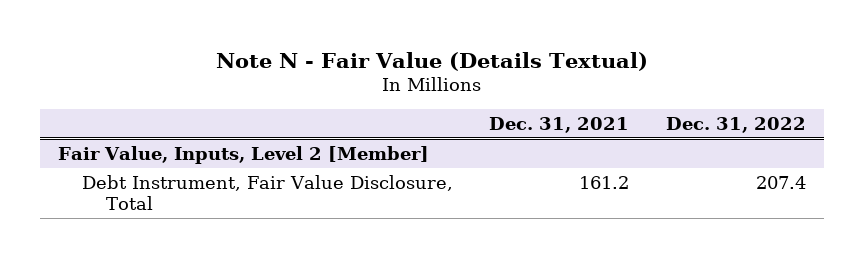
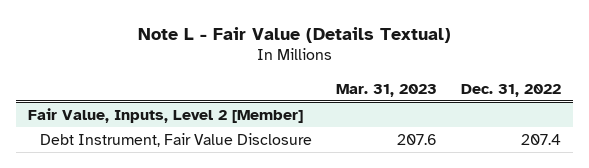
[215,51,648,71] Note N - Fair Value (Details Textual) -> [137,26,451,43] Note L - Fair Value (Details Textual)
[489,116,630,133] Dec. 31, 2021 -> none
none -> [336,83,438,97] Mar. 31, 2023
[82,174,454,211] Debt Instrument, Fair Value Disclosure, Total -> [40,132,313,147] Debt Instrument, Fair Value Disclosure

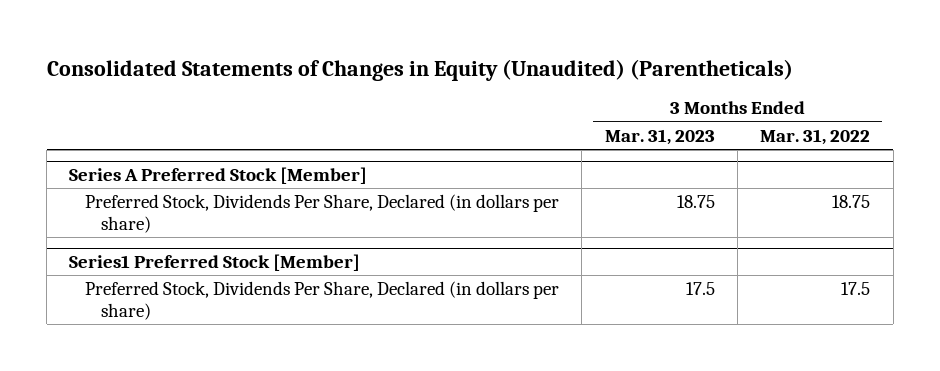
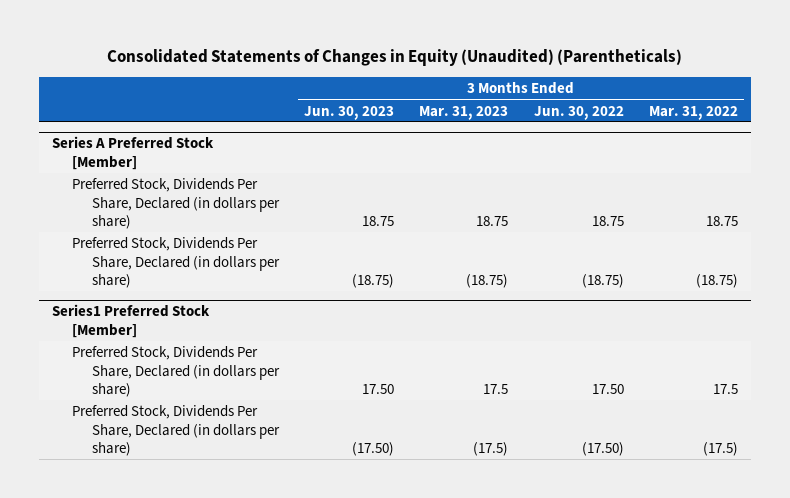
none -> [304,105,395,120] Jun. 30, 2023
none -> [533,105,624,120] Jun. 30, 2022
none -> [71,237,280,289] Preferred Stock, Dividends Per Share, Declared (in dollars per share)
none -> [71,405,280,457] Preferred Stock, Dividends Per Share, Declared (in dollars per share)

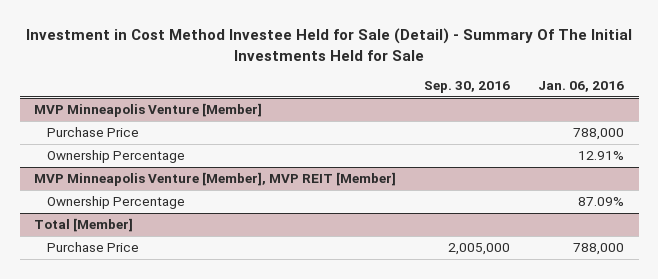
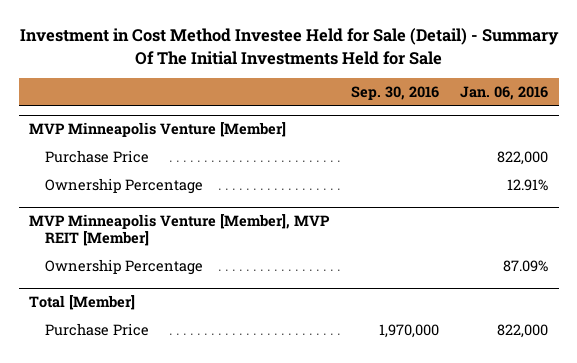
[573,127,625,140] 788,000 -> [496,150,548,165] 822,000
[448,242,511,255] 2,005,000 -> [378,323,439,338] 1,970,000
[573,242,625,255] 788,000 -> [496,323,548,338] 822,000

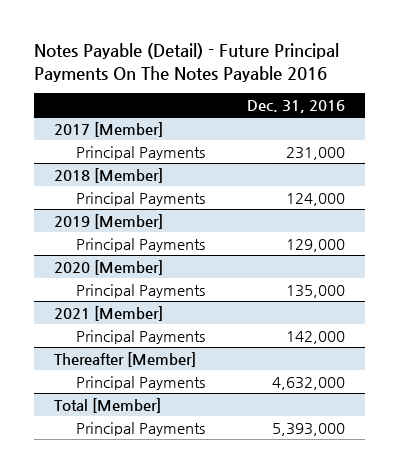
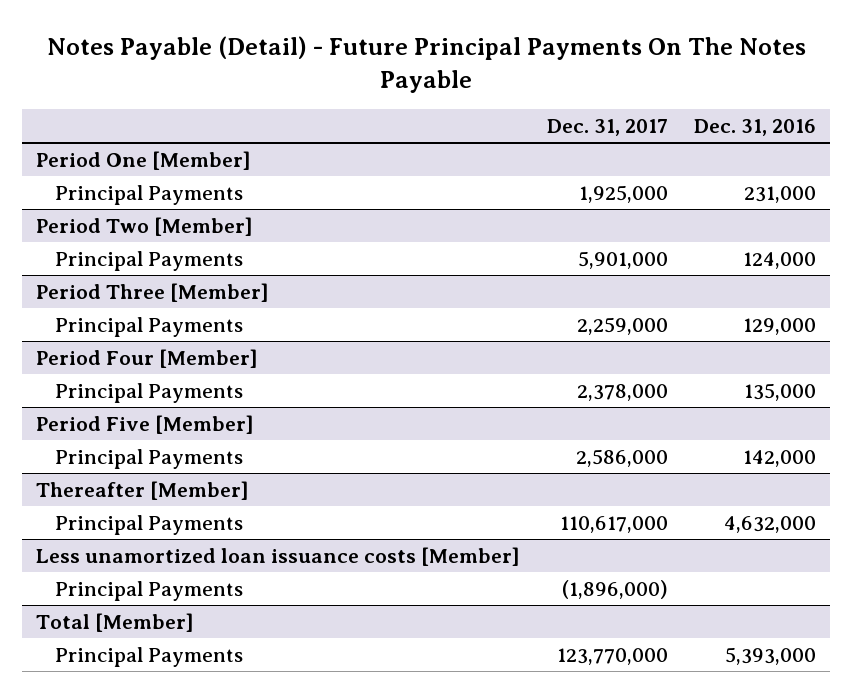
[33,43,339,82] Notes Payable (Detail) - Future Principal Payments On The Notes Payable 2016 -> [47,36,807,94] Notes Payable (Detail) - Future Principal Payments On The Notes Payable
none -> [546,119,668,137] Dec. 31, 2017
[54,121,164,137] 2017 [Member] -> [35,150,251,170] Period One [Member]
[54,167,164,183] 2018 [Member] -> [35,216,253,236] Period Two [Member]
[54,213,164,229] 2019 [Member] -> [35,282,269,302] Period Three [Member]
[54,259,164,275] 2020 [Member] -> [35,348,258,368] Period Four [Member]
[54,305,164,321] 2021 [Member] -> [35,414,254,434] Period Five [Member]
none -> [35,546,520,566] Less unamortized loan issuance costs [Member]
none -> [54,580,243,601] Principal Payments

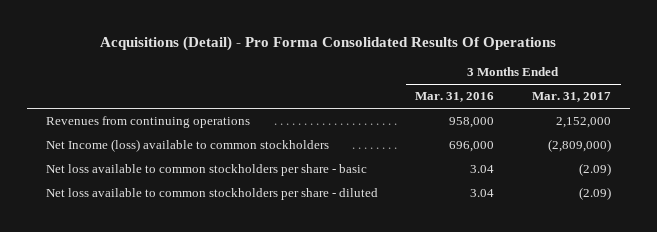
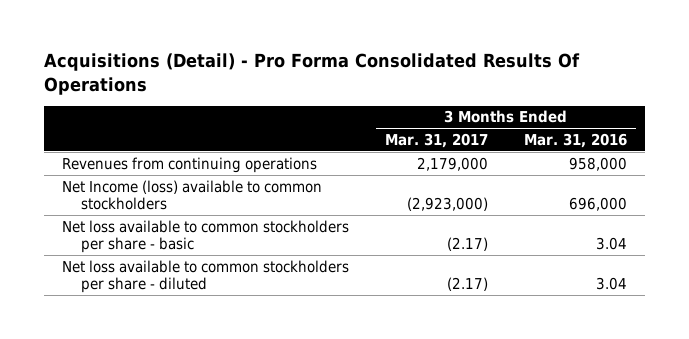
[556,117,612,129] 2,152,000 -> [416,156,488,171] 2,179,000
[548,139,612,153] (2,809,000) -> [406,197,488,212] (2,923,000)
[579,163,612,177] (2.09) -> [446,237,488,252] (2.17)
[579,187,612,201] (2.09) -> [446,277,488,292] (2.17)

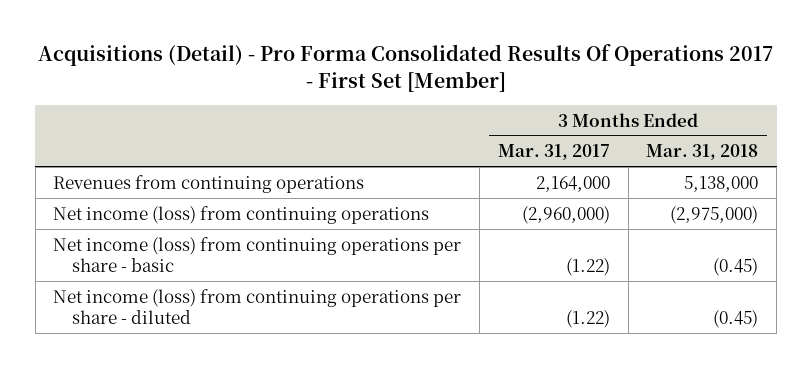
[43,53,580,95] Acquisitions (Detail) - Pro Forma Consolidated Results Of Operations -> [37,44,773,92] Acquisitions (Detail) - Pro Forma Consolidated Results Of Operations 2017 - First Set [Member]
[524,132,628,148] Mar. 31, 2016 -> none
none -> [646,144,759,161] Mar. 31, 2018
[416,156,488,171] 2,179,000 -> [535,175,610,192] 2,164,000
[61,179,322,211] Net Income (loss) available to common stockholders -> [53,205,430,224] Net income (loss) from continuing operations
[406,197,488,212] (2,923,000) -> [521,205,610,224] (2,960,000)
[61,219,349,254] Net loss available to common stockholders per share - basic -> [53,236,462,273] Net income (loss) from continuing operations per share - basic
[446,237,488,252] (2.17) -> [565,258,610,277] (1.22)
[61,259,349,294] Net loss available to common stockholders per share - diluted -> [53,288,462,325] Net income (loss) from continuing operations per share - diluted
[446,277,488,292] (2.17) -> [565,310,610,329] (1.22)

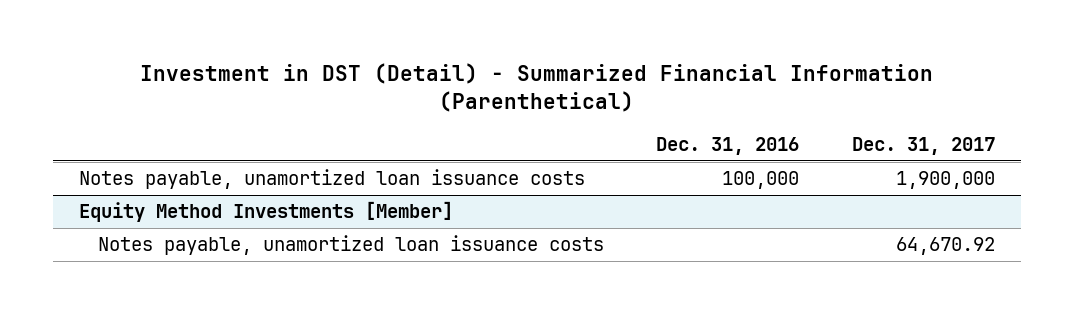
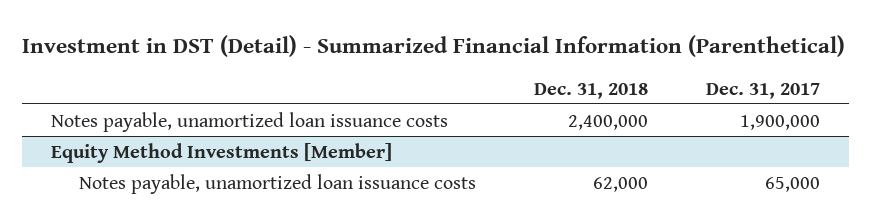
[656,136,800,155] Dec. 31, 2016 -> none
none -> [534,82,649,99] Dec. 31, 2018
[896,237,996,256] 64,670.92 -> [765,176,821,192] 65,000

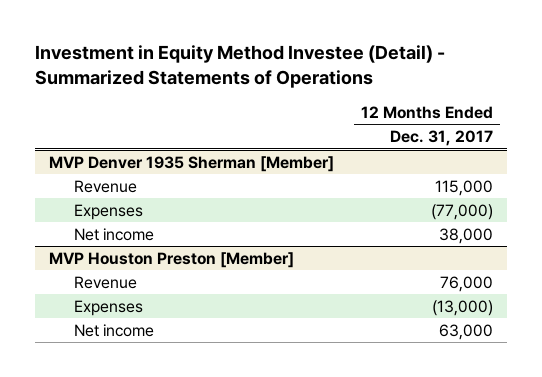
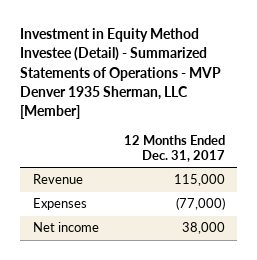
[34,45,445,89] Investment in Equity Method Investee (Detail) - Summarized Statements of Operations -> [19,28,221,120] Investment in Equity Method Investee (Detail) - Summarized Statements of Operations - MVP Denver 1935 Sherman, LLC [Member]
[48,155,334,172] MVP Denver 1935 Sherman [Member] -> none
[48,251,294,268] MVP Houston Preston [Member] -> none
[73,275,137,289] Revenue -> none
[73,299,143,316] Expenses -> none
[73,323,154,337] Net income -> none

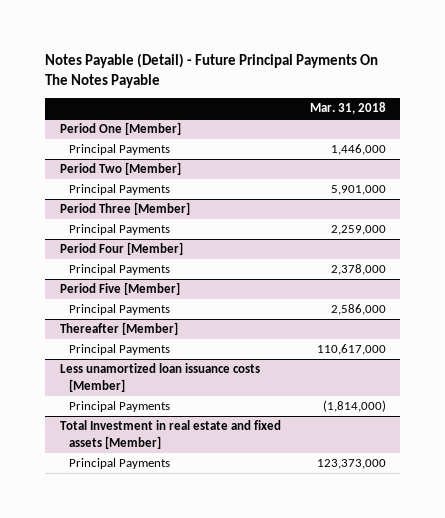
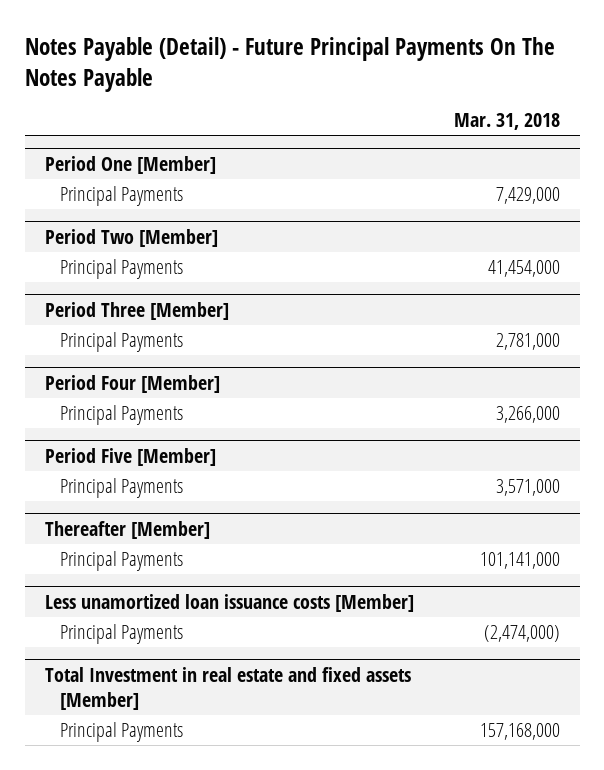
[330,144,386,156] 1,446,000 -> [495,186,560,204] 7,429,000
[330,185,386,196] 5,901,000 -> [487,259,560,277] 41,454,000
[330,225,386,236] 2,259,000 -> [495,332,560,350] 2,781,000
[330,264,386,276] 2,378,000 -> [495,405,560,423] 3,266,000
[330,304,386,316] 2,586,000 -> [495,478,560,496] 3,571,000
[316,344,386,356] 110,617,000 -> [479,551,560,569] 101,141,000
[322,400,386,413] (1,814,000) -> [483,624,560,642] (2,474,000)
[316,459,386,470] 123,373,000 -> [479,722,560,740] 157,168,000

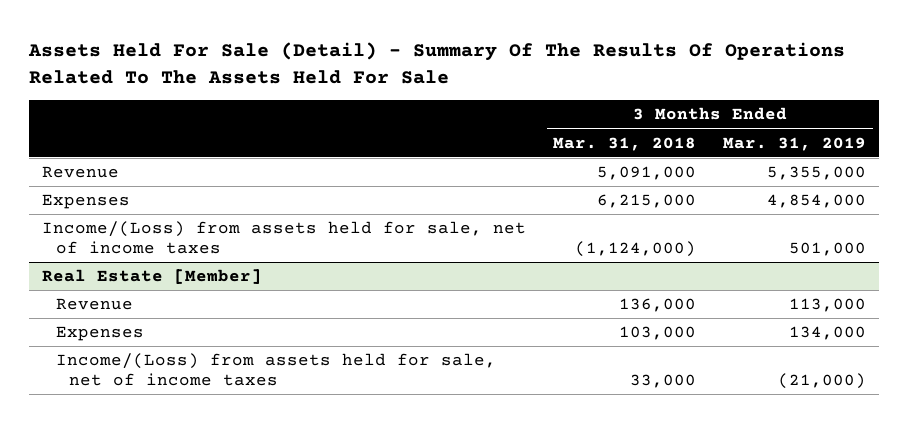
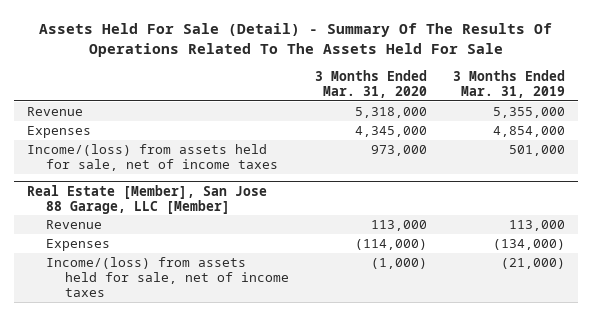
[553,136,697,151] Mar. 31, 2018 -> none
none -> [314,69,427,98] 3 Months Ended Mar. 31, 2020
[42,269,263,285] Real Estate [Member] -> none
[42,221,527,255] Income/(Loss) from assets held for sale, net of income taxes -> [27,144,279,172] Income/(loss) from assets held for sale, net of income taxes
none -> [27,184,268,214] Real Estate [Member], San Jose 88 Garage, LLC [Member]
[788,326,866,341] 134,000 -> [492,239,565,251] (134,000)
[55,353,496,387] Income/(Loss) from assets held for sale, net of income taxes -> [46,257,290,298] Income/(loss) from assets held for sale, net of income taxes

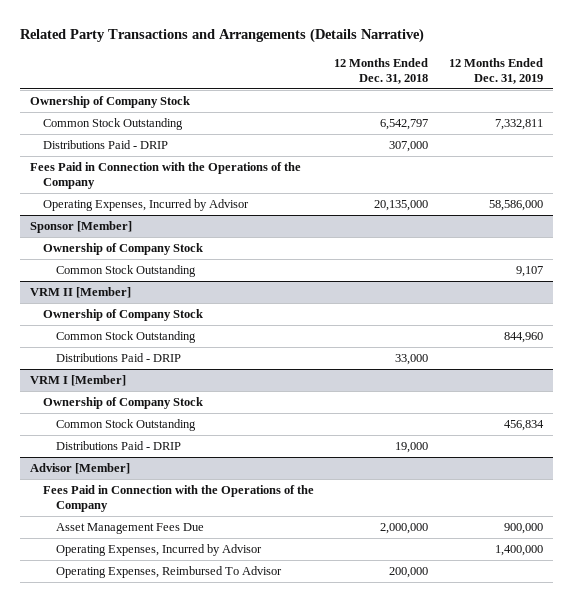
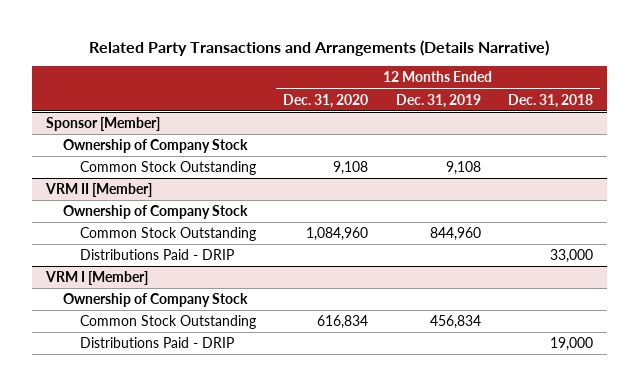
none -> [283,93,369,108] Dec. 31, 2020
[30,96,191,109] Ownership of Company Stock -> none
[42,118,183,131] Common Stock Outstanding -> none
[42,140,168,150] Distributions Paid - DRIP -> none
[30,162,302,189] Fees Paid in Connection with the Operations of the Company -> none
[42,199,249,212] Operating Expenses, Incurred by Advisor -> none
[516,266,544,278] 9,107 -> [445,161,481,176] 9,108
[30,463,131,475] Advisor [Member] -> none
[42,485,314,512] Fees Paid in Connection with the Operations of the Company -> none
[55,523,204,535] Asset Management Fees Due -> none
[55,544,262,557] Operating Expenses, Incurred by Advisor -> none
[55,566,282,579] Operating Expenses, Reimbursed To Advisor -> none

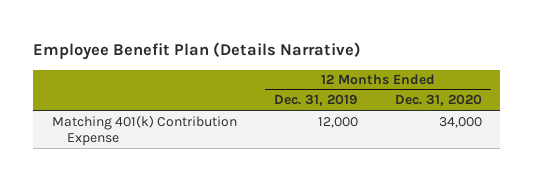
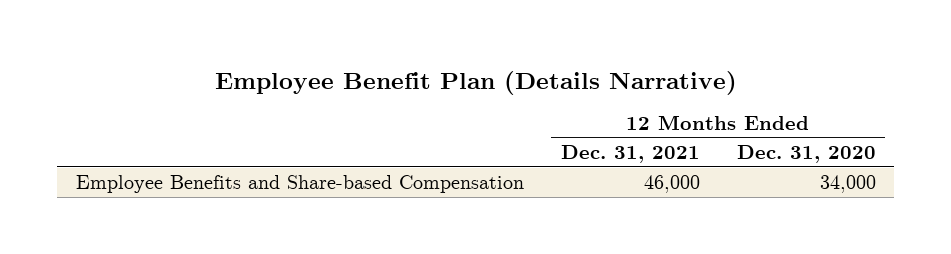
[273,94,358,107] Dec. 31, 2019 -> none
none -> [560,145,700,164] Dec. 31, 2021
[51,114,237,147] Matching 401(k) Contribution Expense -> [75,175,524,194] Employee Benefits and Share-based Compensation

